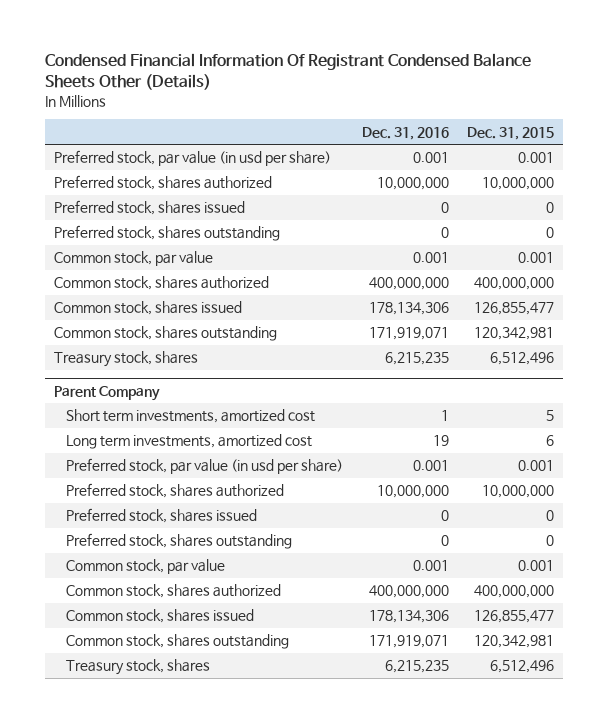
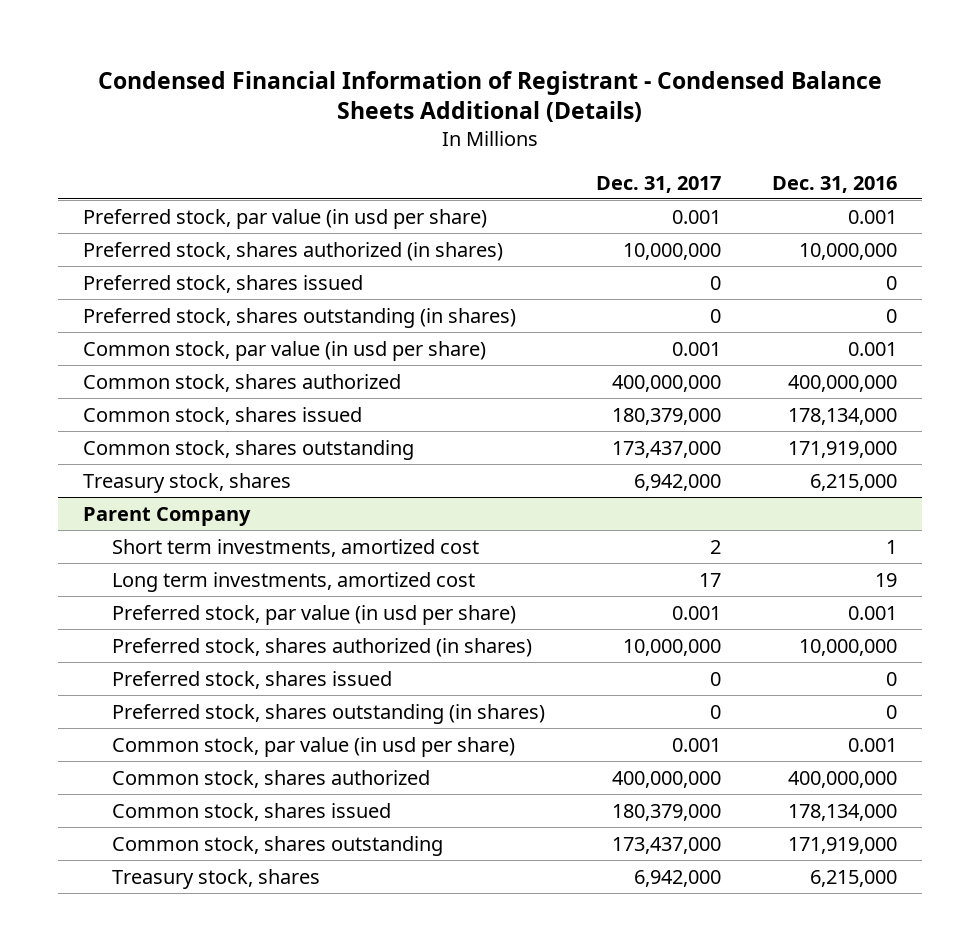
[45,53,532,91] Condensed Financial Information Of Registrant Condensed Balance Sheets Other (Details) -> [97,70,882,123] Condensed Financial Information of Registrant - Condensed Balance Sheets Additional (Details)
[466,126,554,140] Dec. 31, 2015 -> none
none -> [595,175,721,193] Dec. 31, 2017
[54,175,273,191] Preferred stock, shares authorized -> [83,241,504,261] Preferred stock, shares authorized (in shares)
[54,225,281,242] Preferred stock, shares outstanding -> [83,307,517,328] Preferred stock, shares outstanding (in shares)
[54,251,214,267] Common stock, par value -> [83,340,487,361] Common stock, par value (in usd per share)
[368,302,449,316] 178,134,306 -> [787,407,897,425] 178,134,000
[368,327,449,341] 171,919,071 -> [787,440,897,458] 171,919,000
[384,352,449,366] 6,215,235 -> [809,473,897,491] 6,215,000
[66,483,285,499] Preferred stock, shares authorized -> [111,637,532,657] Preferred stock, shares authorized (in shares)
[66,533,293,550] Preferred stock, shares outstanding -> [111,703,545,724] Preferred stock, shares outstanding (in shares)
[66,559,226,575] Common stock, par value -> [111,736,515,757] Common stock, par value (in usd per share)
[368,610,449,624] 178,134,306 -> [787,803,897,821] 178,134,000
[368,635,449,649] 171,919,071 -> [787,836,897,854] 171,919,000
[384,660,449,674] 6,215,235 -> [809,869,897,887] 6,215,000

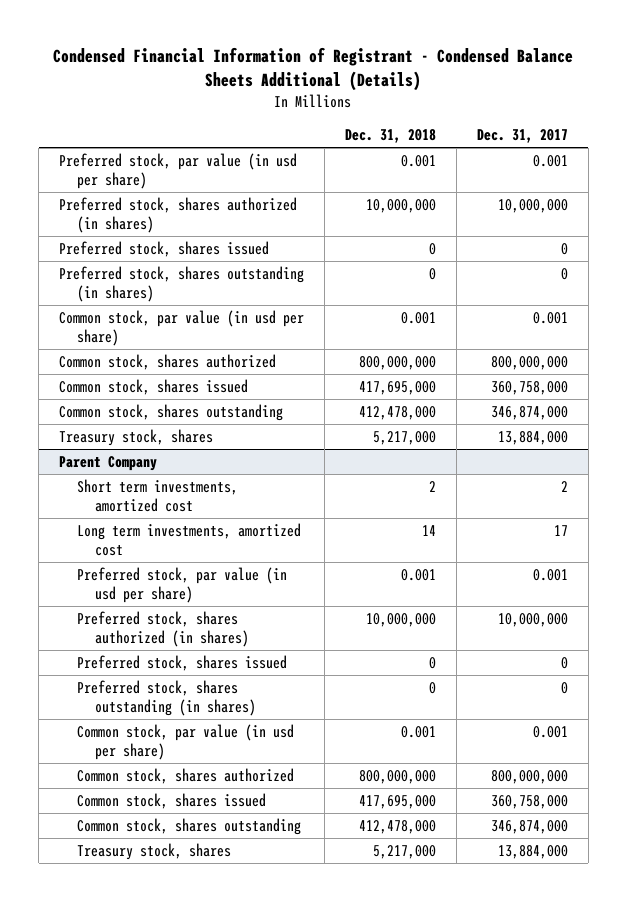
[771,175,897,193] Dec. 31, 2016 -> none
none -> [344,129,436,144] Dec. 31, 2018
[611,374,721,392] 400,000,000 -> [490,355,568,370] 800,000,000
[611,407,721,425] 180,379,000 -> [490,380,568,395] 360,758,000
[611,440,721,458] 173,437,000 -> [490,405,568,420] 346,874,000
[633,473,721,491] 6,942,000 -> [497,430,568,445] 13,884,000
[611,770,721,788] 400,000,000 -> [490,769,568,784] 800,000,000
[611,803,721,821] 180,379,000 -> [490,794,568,809] 360,758,000
[611,836,721,854] 173,437,000 -> [490,819,568,834] 346,874,000
[633,869,721,887] 6,942,000 -> [497,844,568,859] 13,884,000

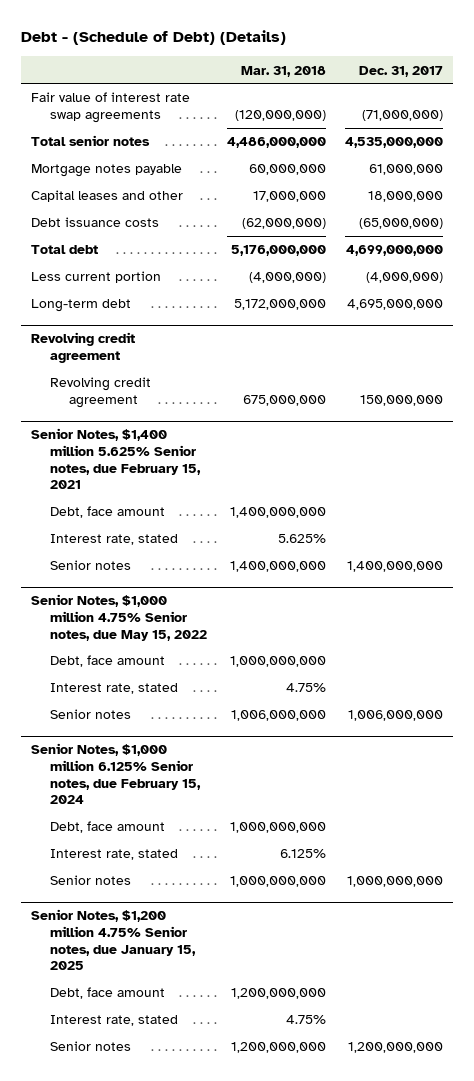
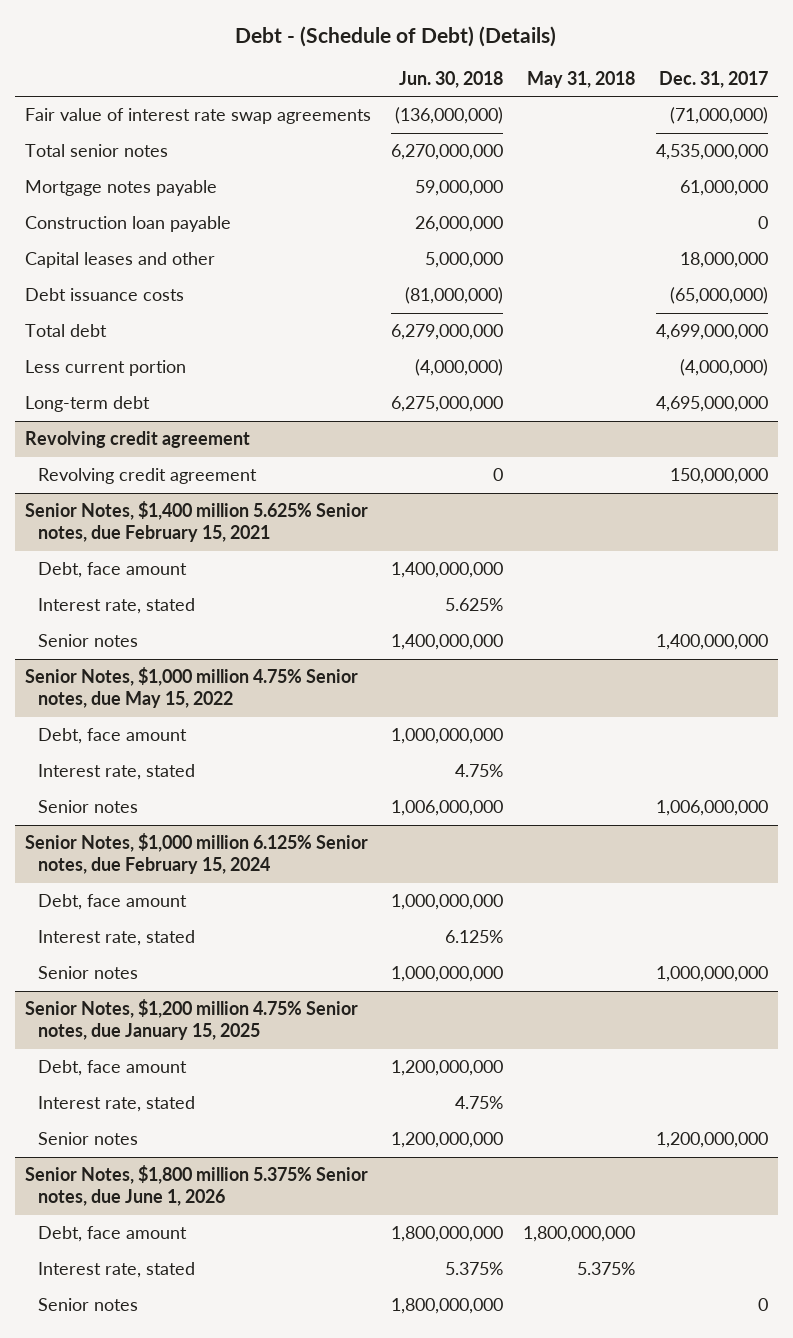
[240,65,326,77] Mar. 31, 2018 -> none
none -> [399,70,504,88] Jun. 30, 2018
none -> [527,70,636,88] May 31, 2018
none -> [25,216,232,233] Construction loan payable
none -> [25,1165,369,1207] Senior Notes, $1,800 million 5.375% Senior notes, due June 1, 2026
none -> [38,1226,188,1243] Debt, face amount
none -> [38,1262,196,1279] Interest rate, stated
none -> [38,1298,139,1312] Senior notes

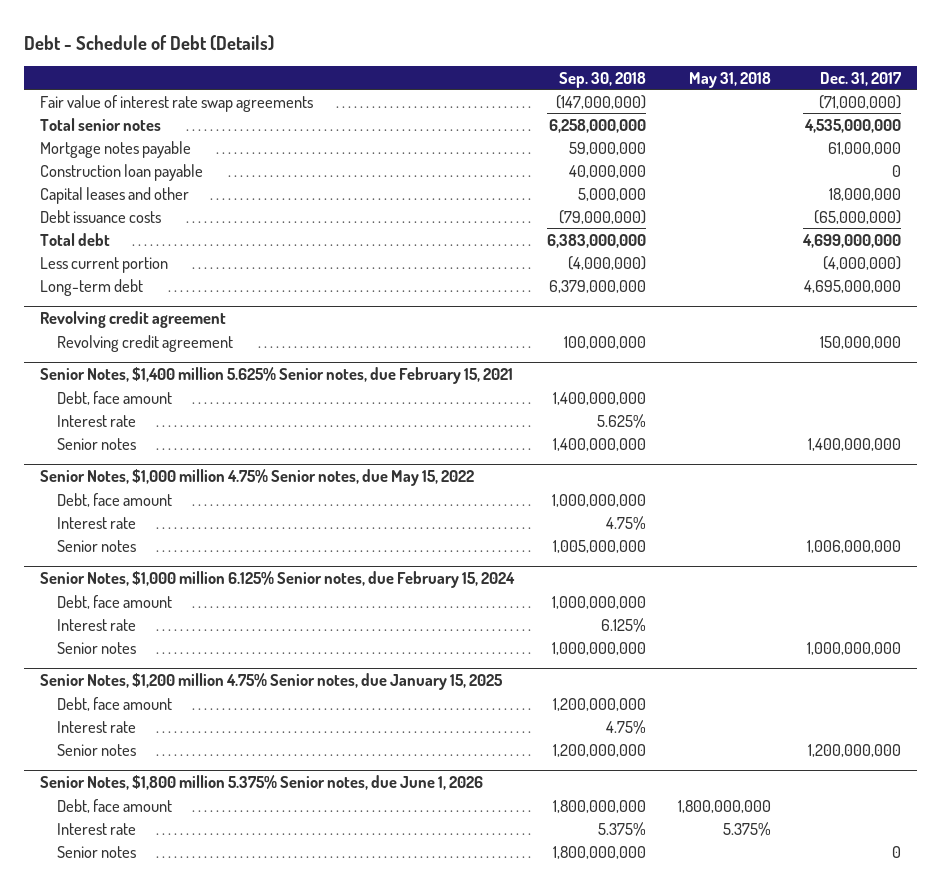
[235,25,557,47] Debt - (Schedule of Debt) (Details) -> [24,34,275,51] Debt - Schedule of Debt (Details)
[399,70,504,88] Jun. 30, 2018 -> none
none -> [558,71,646,88] Sep. 30, 2018
[38,598,196,615] Interest rate, stated -> [57,414,137,427] Interest rate
[38,764,196,781] Interest rate, stated -> [57,516,137,529] Interest rate
[38,930,196,947] Interest rate, stated -> [57,618,137,631] Interest rate
[38,1096,196,1113] Interest rate, stated -> [57,720,137,733] Interest rate
[38,1262,196,1279] Interest rate, stated -> [57,822,137,835] Interest rate

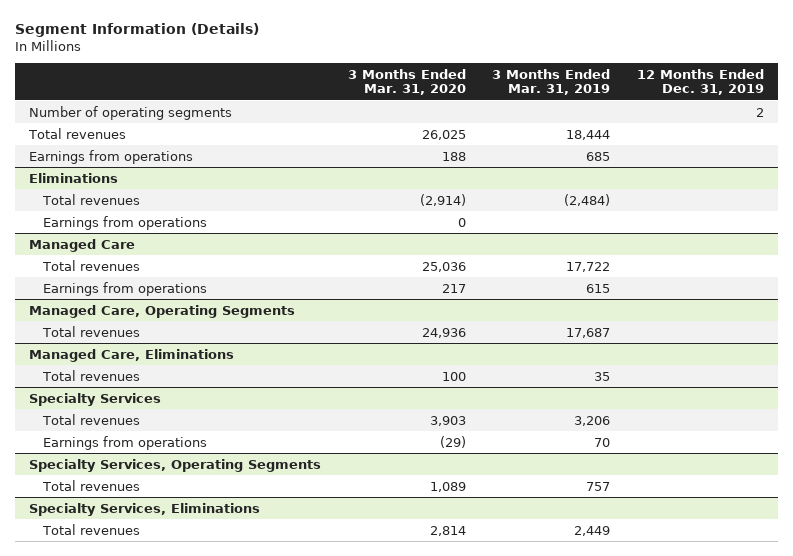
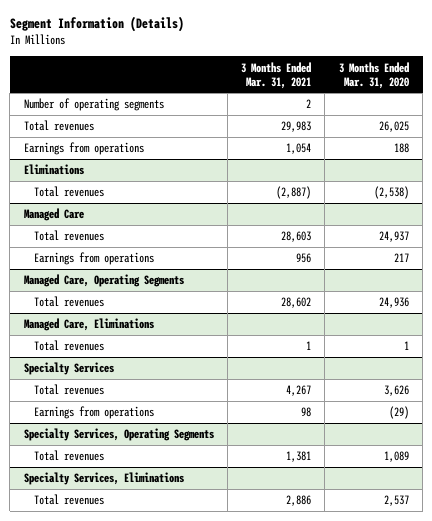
[492,68,611,96] 3 Months Ended Mar. 31, 2019 -> none
[637,68,765,96] 12 Months Ended Dec. 31, 2019 -> none
none -> [241,61,312,89] 3 Months Ended Mar. 31, 2021
[43,215,208,230] Earnings from operations -> none
[419,193,466,206] (2,914) -> [373,186,409,200] (2,538)
[421,261,466,272] 25,036 -> [378,231,409,243] 24,937
[441,371,466,381] 100 -> [403,341,409,351] 1
[429,415,466,426] 3,903 -> [383,385,409,397] 3,626
[429,525,466,536] 2,814 -> [383,495,409,507] 2,537

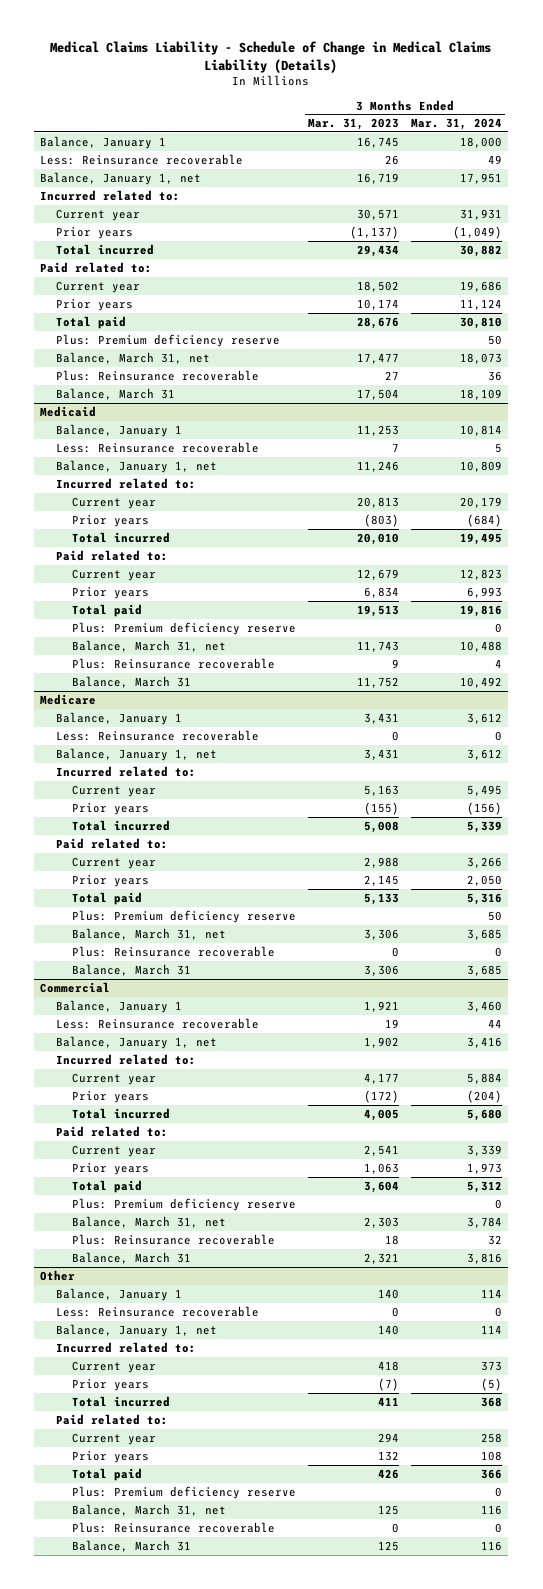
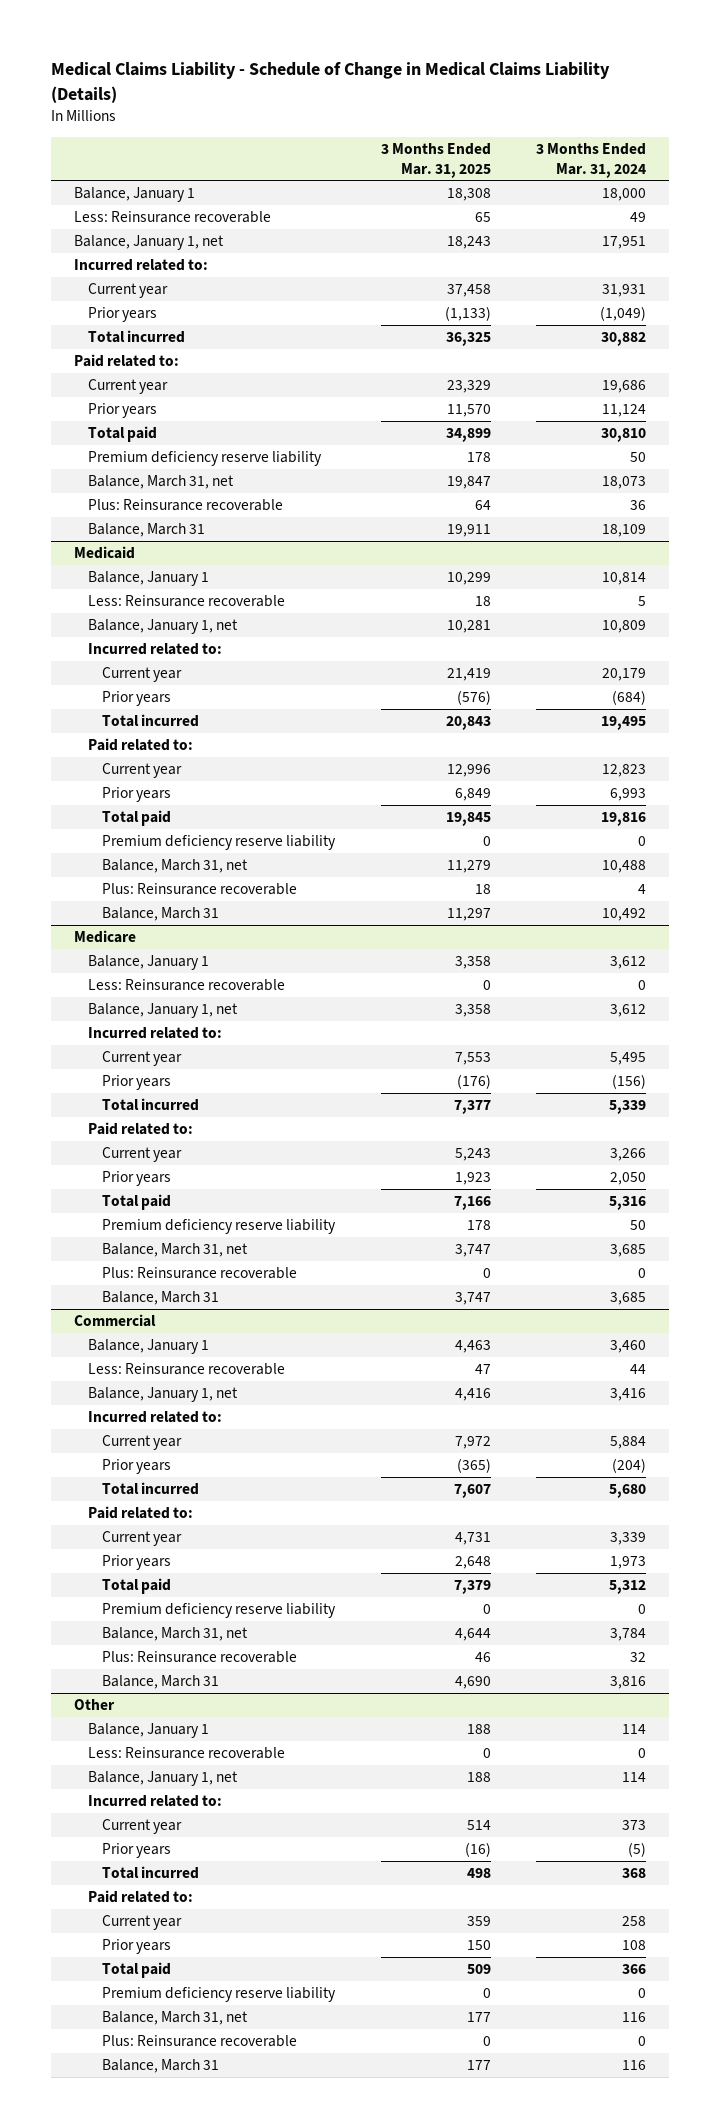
[308,118,400,131] Mar. 31, 2023 -> none
none -> [380,142,491,178] 3 Months Ended Mar. 31, 2025
[56,333,281,347] Plus: Premium deficiency reserve -> [88,451,323,467] Premium deficiency reserve liability
[72,621,297,635] Plus: Premium deficiency reserve -> [102,835,337,851] Premium deficiency reserve liability
[72,909,297,923] Plus: Premium deficiency reserve -> [102,1219,337,1235] Premium deficiency reserve liability
[72,1197,297,1211] Plus: Premium deficiency reserve -> [102,1603,337,1619] Premium deficiency reserve liability
[72,1485,297,1499] Plus: Premium deficiency reserve -> [102,1987,337,2003] Premium deficiency reserve liability

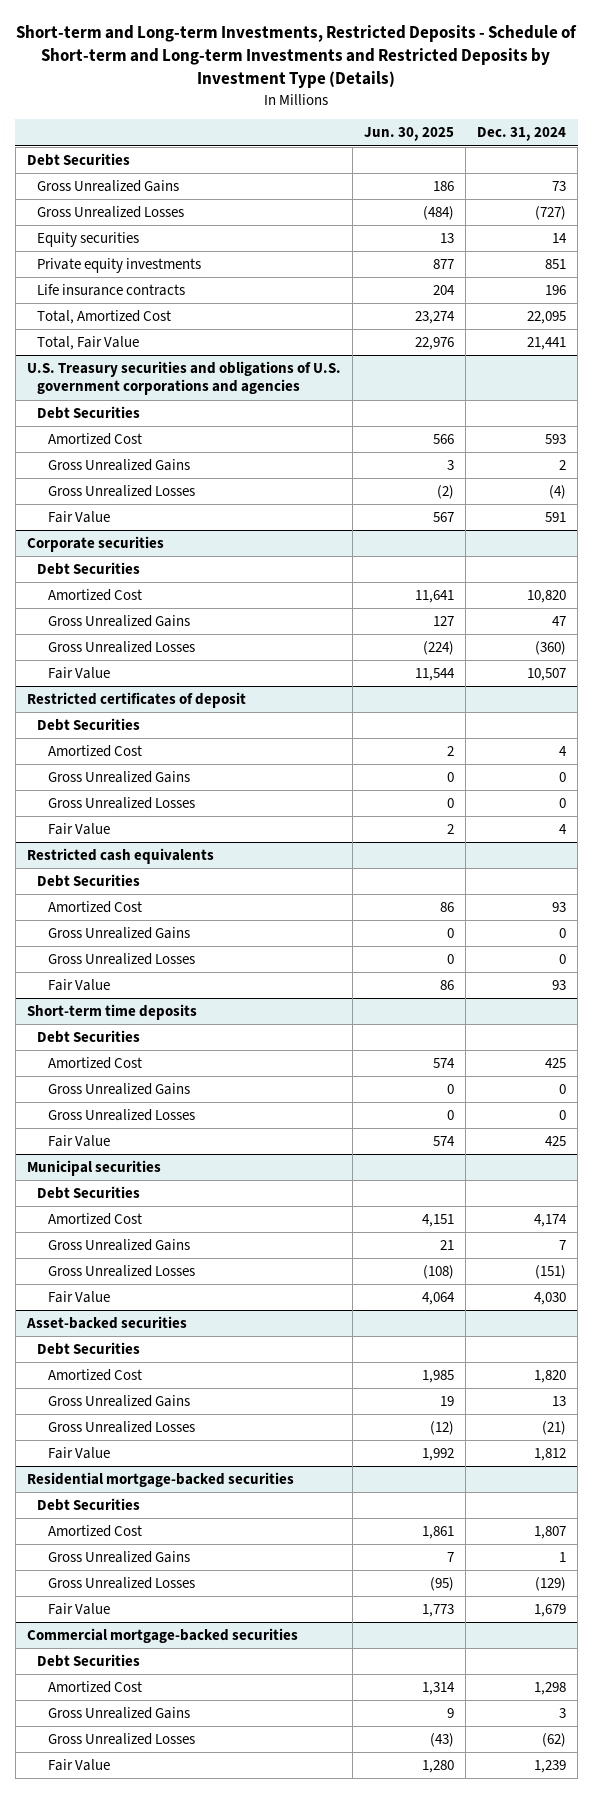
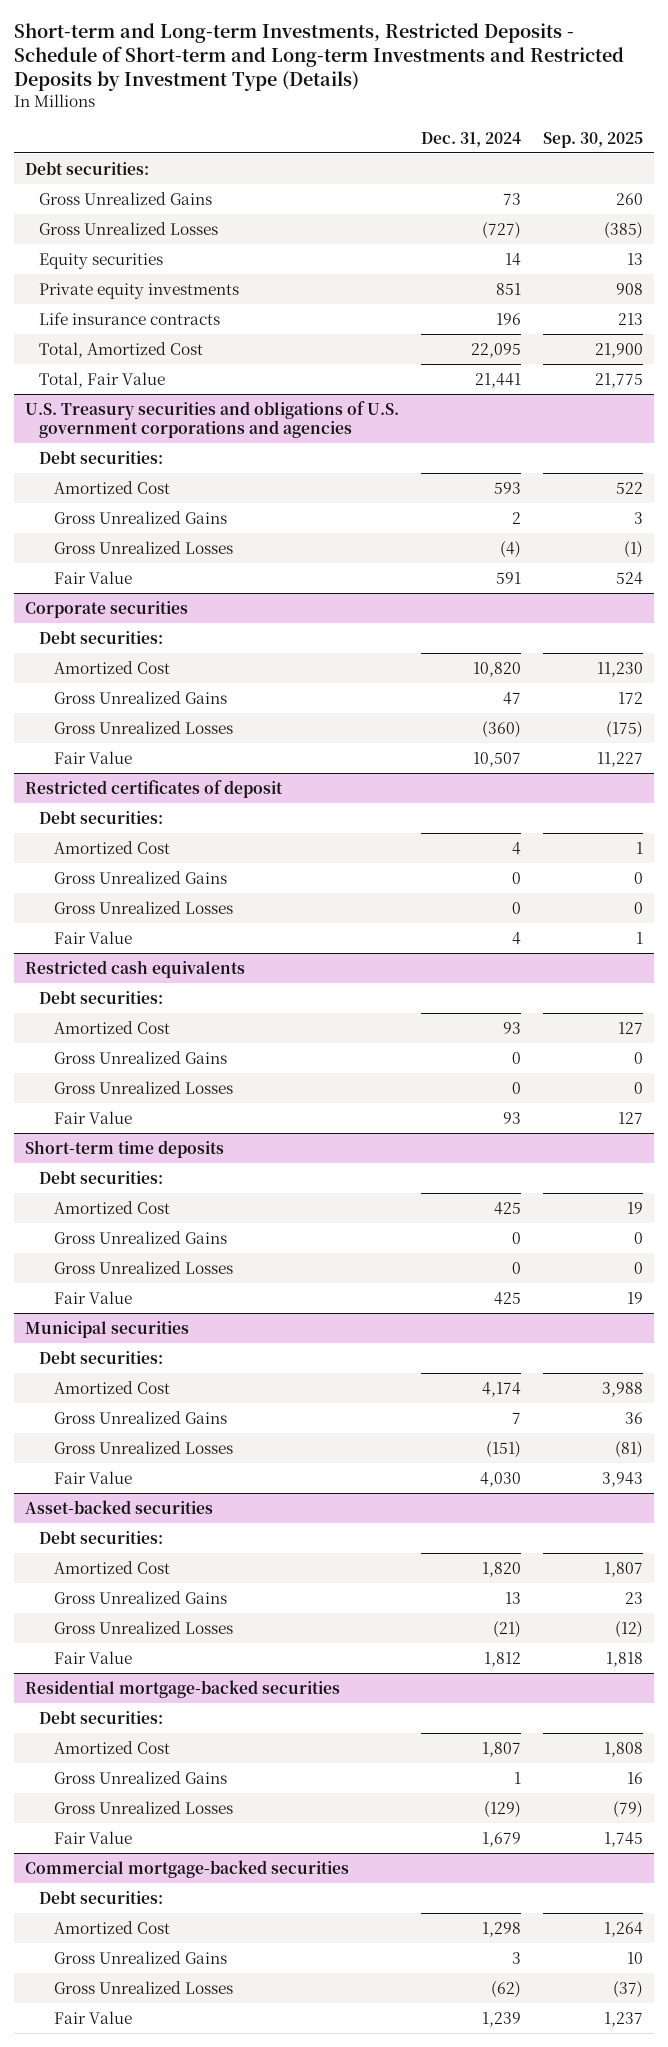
[363,127,454,142] Jun. 30, 2025 -> none
none -> [543,131,644,148] Sep. 30, 2025
[26,153,130,167] Debt Securities -> [24,160,149,175] Debt securities:
[37,406,141,420] Debt Securities -> [39,449,164,464] Debt securities:
[37,562,141,576] Debt Securities -> [39,629,164,644] Debt securities:
[37,718,141,732] Debt Securities -> [39,809,164,824] Debt securities:
[37,874,141,888] Debt Securities -> [39,989,164,1004] Debt securities:
[37,1030,141,1044] Debt Securities -> [39,1169,164,1184] Debt securities:
[37,1186,141,1200] Debt Securities -> [39,1349,164,1364] Debt securities:
[37,1342,141,1356] Debt Securities -> [39,1529,164,1544] Debt securities:
[37,1498,141,1512] Debt Securities -> [39,1709,164,1724] Debt securities:
[37,1654,141,1668] Debt Securities -> [39,1889,164,1904] Debt securities:

